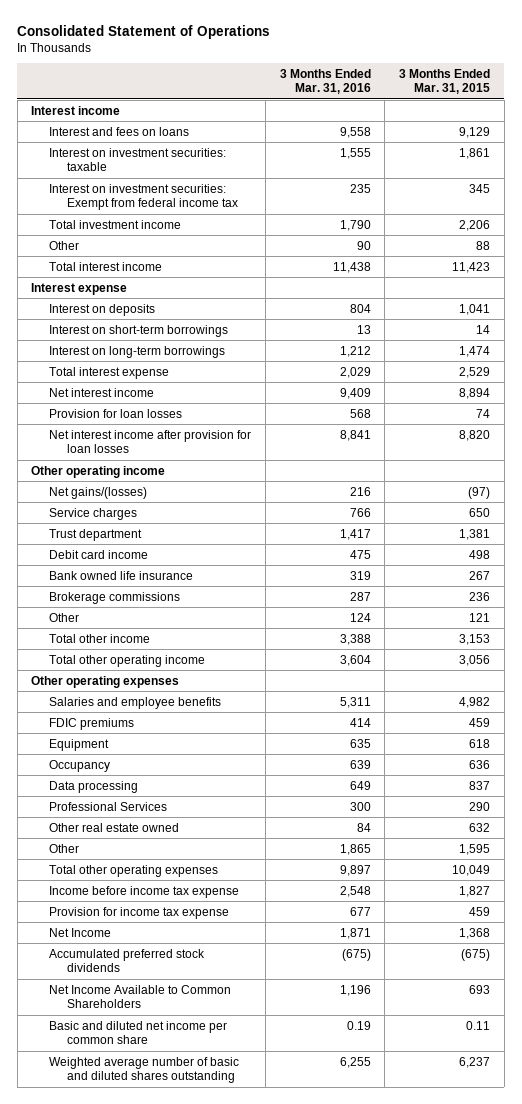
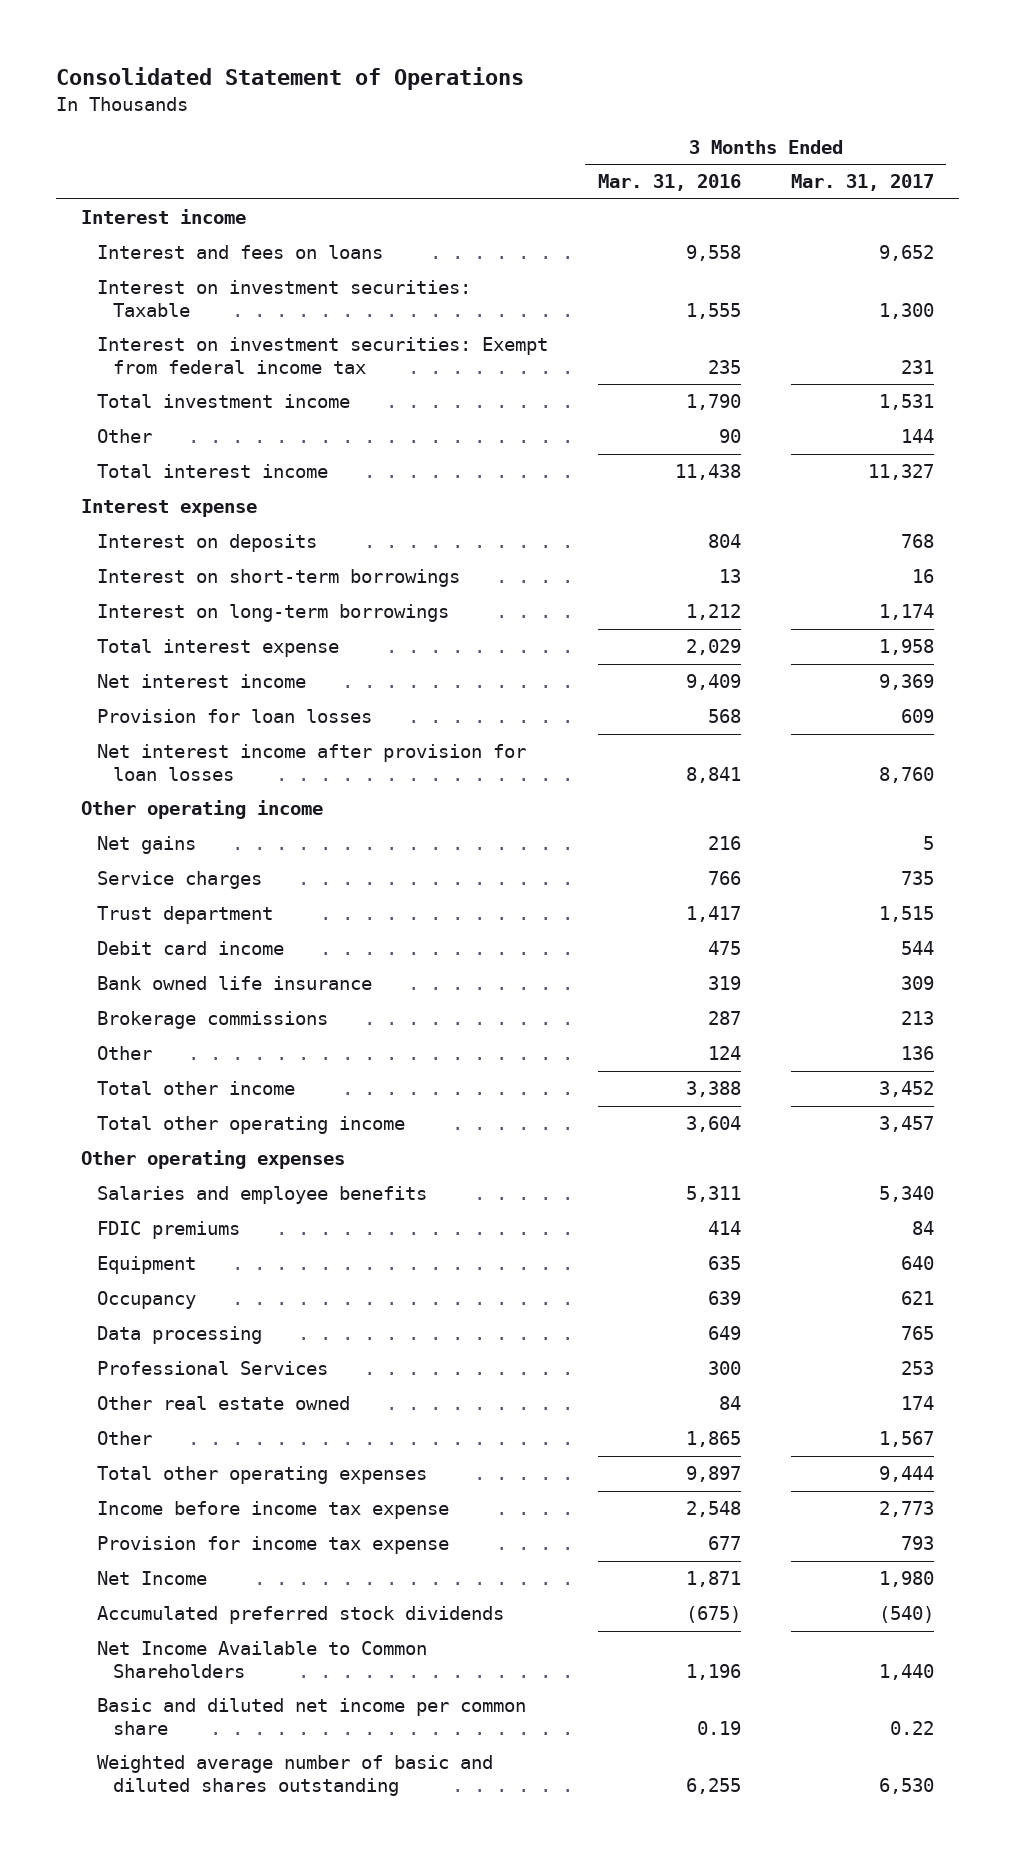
[399,69,491,95] 3 Months Ended Mar. 31, 2015 -> none
none -> [790,174,934,192] Mar. 31, 2017
[49,147,227,171] Interest on investment securities: taxable -> [97,280,472,317] Interest on investment securities: Taxable
[49,486,148,499] Net gains/(losses) -> [97,836,197,855] Net gains

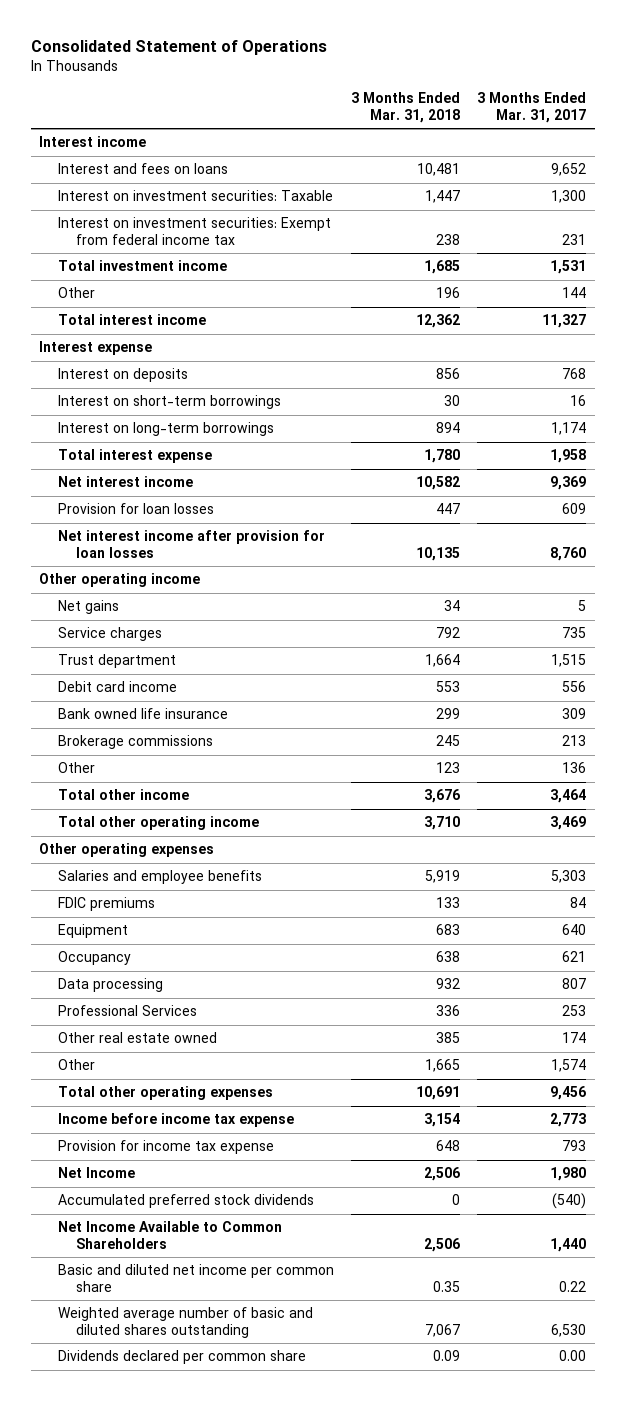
[597,174,741,192] Mar. 31, 2016 -> none
none -> [351,92,461,123] 3 Months Ended Mar. 31, 2018
[900,941,934,956] 544 -> [562,681,587,693] 556
[878,1081,934,1098] 3,452 -> [550,789,587,804] 3,464
[878,1116,934,1133] 3,457 -> [550,816,587,831] 3,469
[878,1186,934,1203] 5,340 -> [551,870,587,884] 5,303
[900,1326,934,1341] 765 -> [562,978,587,990] 807
[878,1431,934,1448] 1,567 -> [551,1059,587,1073] 1,574
[878,1466,934,1483] 9,444 -> [550,1086,587,1101] 9,456
none -> [57,1350,306,1365] Dividends declared per common share

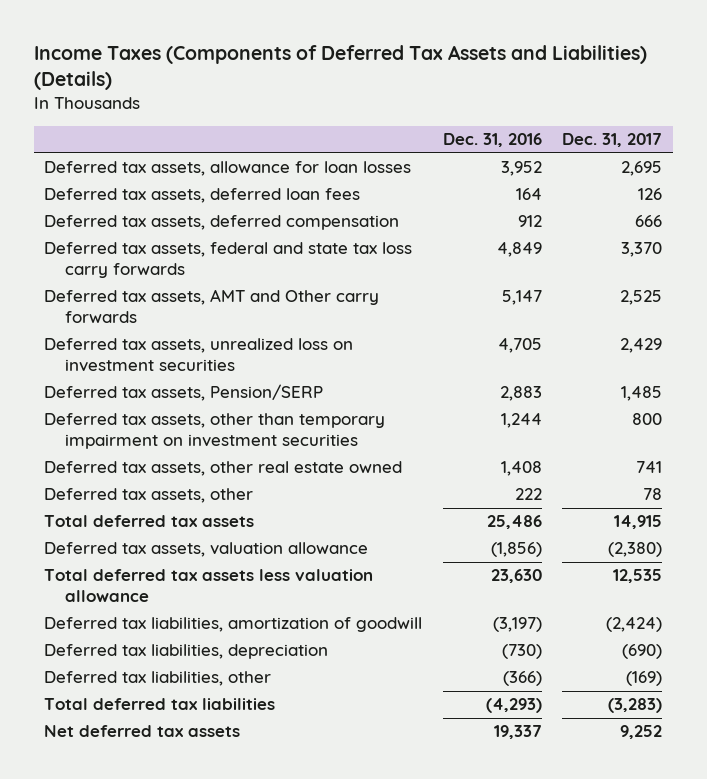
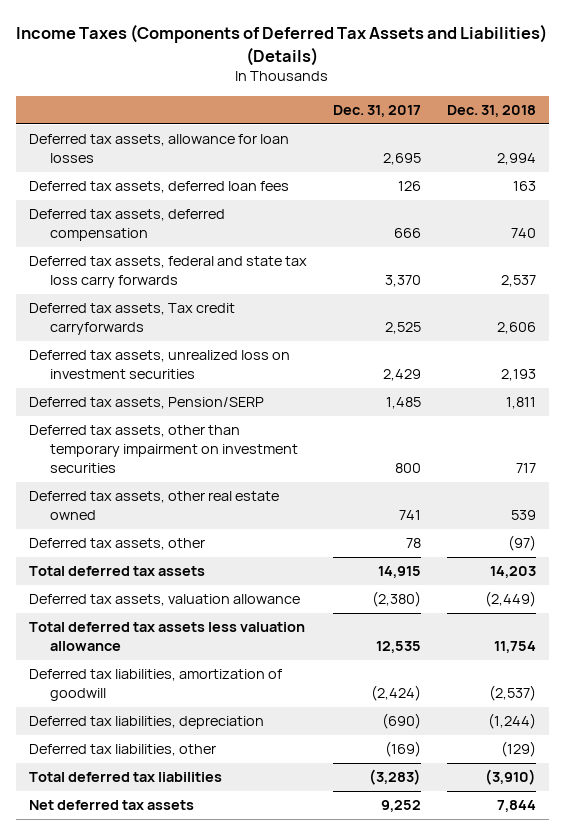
[442,133,542,148] Dec. 31, 2016 -> none
none -> [446,105,536,118] Dec. 31, 2018
[44,289,380,324] Deferred tax assets, AMT and Other carry forwards -> [29,303,236,336] Deferred tax assets, Tax credit carryforwards

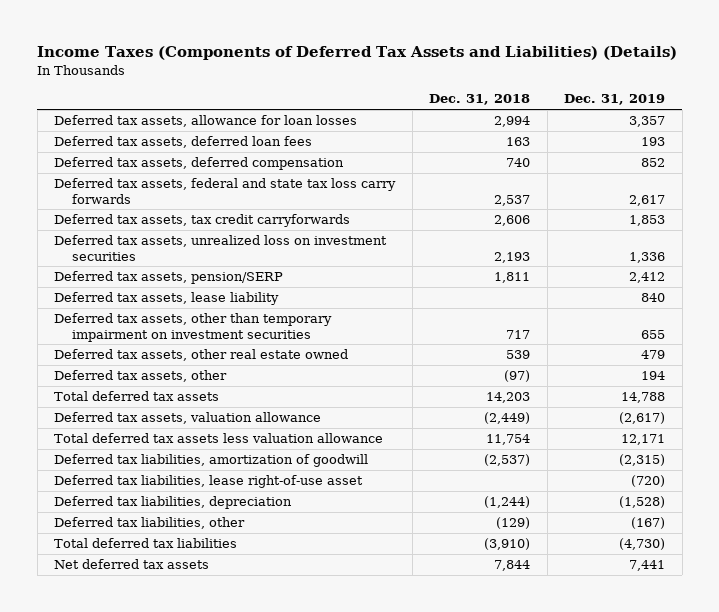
[332,105,421,118] Dec. 31, 2017 -> none
none -> [564,94,666,106] Dec. 31, 2019
[29,303,236,336] Deferred tax assets, Tax credit carryforwards -> [54,214,351,228] Deferred tax assets, tax credit carryforwards
[29,397,265,410] Deferred tax assets, Pension/SERP -> [54,271,284,285] Deferred tax assets, pension/SERP
none -> [54,292,280,306] Deferred tax assets, lease liability
none -> [54,475,364,489] Deferred tax liabilities, lease right-of-use asset

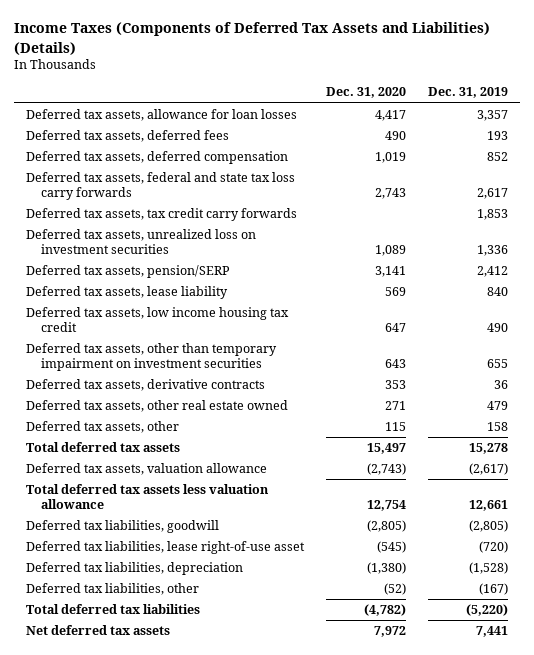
[429,94,531,106] Dec. 31, 2018 -> none
none -> [326,87,407,99] Dec. 31, 2020
[54,136,313,149] Deferred tax assets, deferred loan fees -> [25,130,229,143] Deferred tax assets, deferred fees
[54,214,351,228] Deferred tax assets, tax credit carryforwards -> [25,208,297,222] Deferred tax assets, tax credit carry forwards
none -> [25,307,289,332] Deferred tax assets, low income housing tax credit
none -> [25,379,265,392] Deferred tax assets, derivative contracts
[641,371,666,381] 194 -> [487,422,509,432] 158
[621,392,666,404] 14,788 -> [469,443,509,455] 15,278
[621,434,666,446] 12,171 -> [469,499,509,511] 12,661
[54,454,369,468] Deferred tax liabilities, amortization of goodwill -> [25,520,219,534] Deferred tax liabilities, goodwill
[619,454,666,467] (2,315) -> [469,520,509,533] (2,805)
[619,538,666,551] (4,730) -> [466,604,509,617] (5,220)

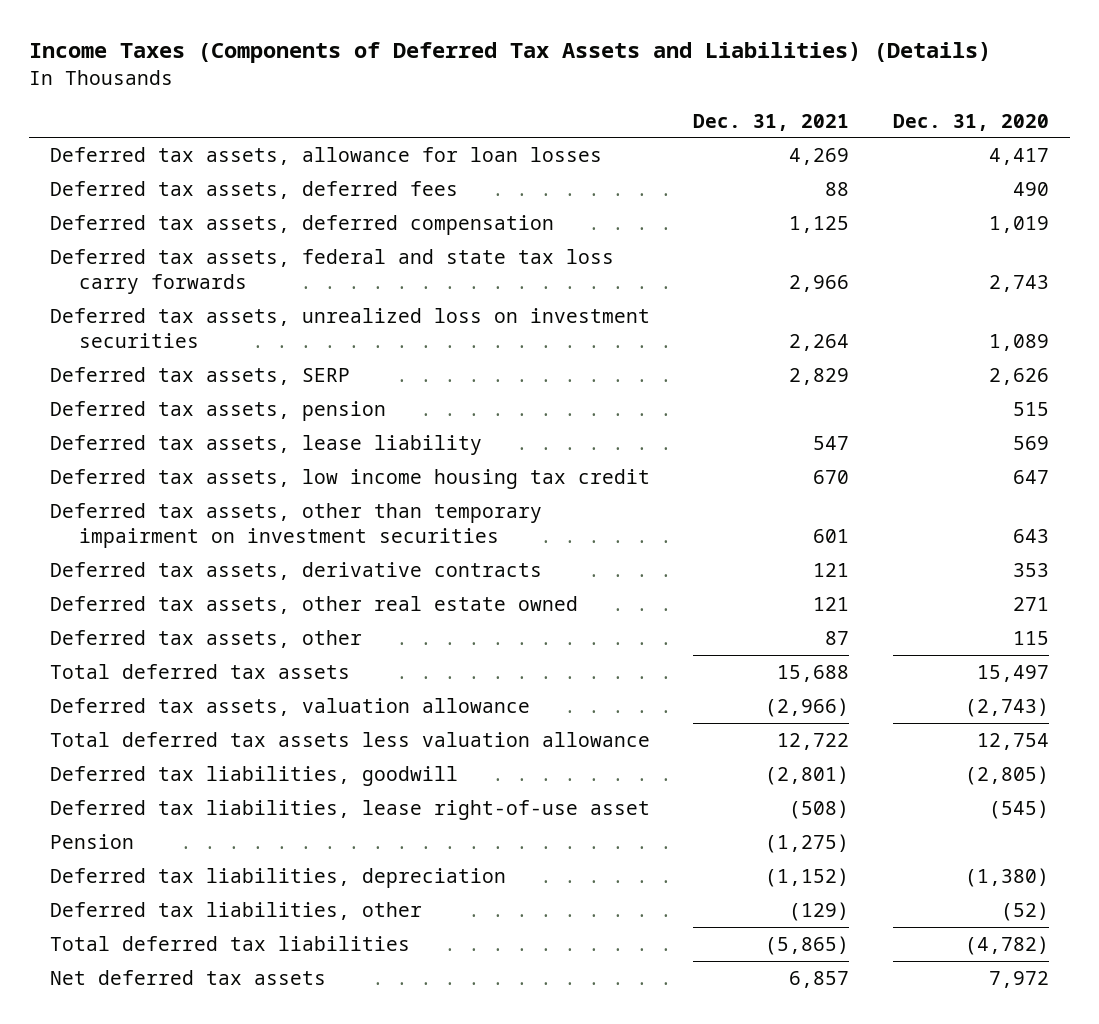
[428,87,509,99] Dec. 31, 2019 -> none
none -> [693,113,850,131] Dec. 31, 2021
[25,208,297,222] Deferred tax assets, tax credit carry forwards -> none
none -> [50,366,351,385] Deferred tax assets, SERP
[25,265,230,279] Deferred tax assets, pension/SERP -> [50,400,387,421] Deferred tax assets, pension
[375,266,407,278] 3,141 -> [1012,401,1049,416] 515
none -> [50,833,135,849] Pension

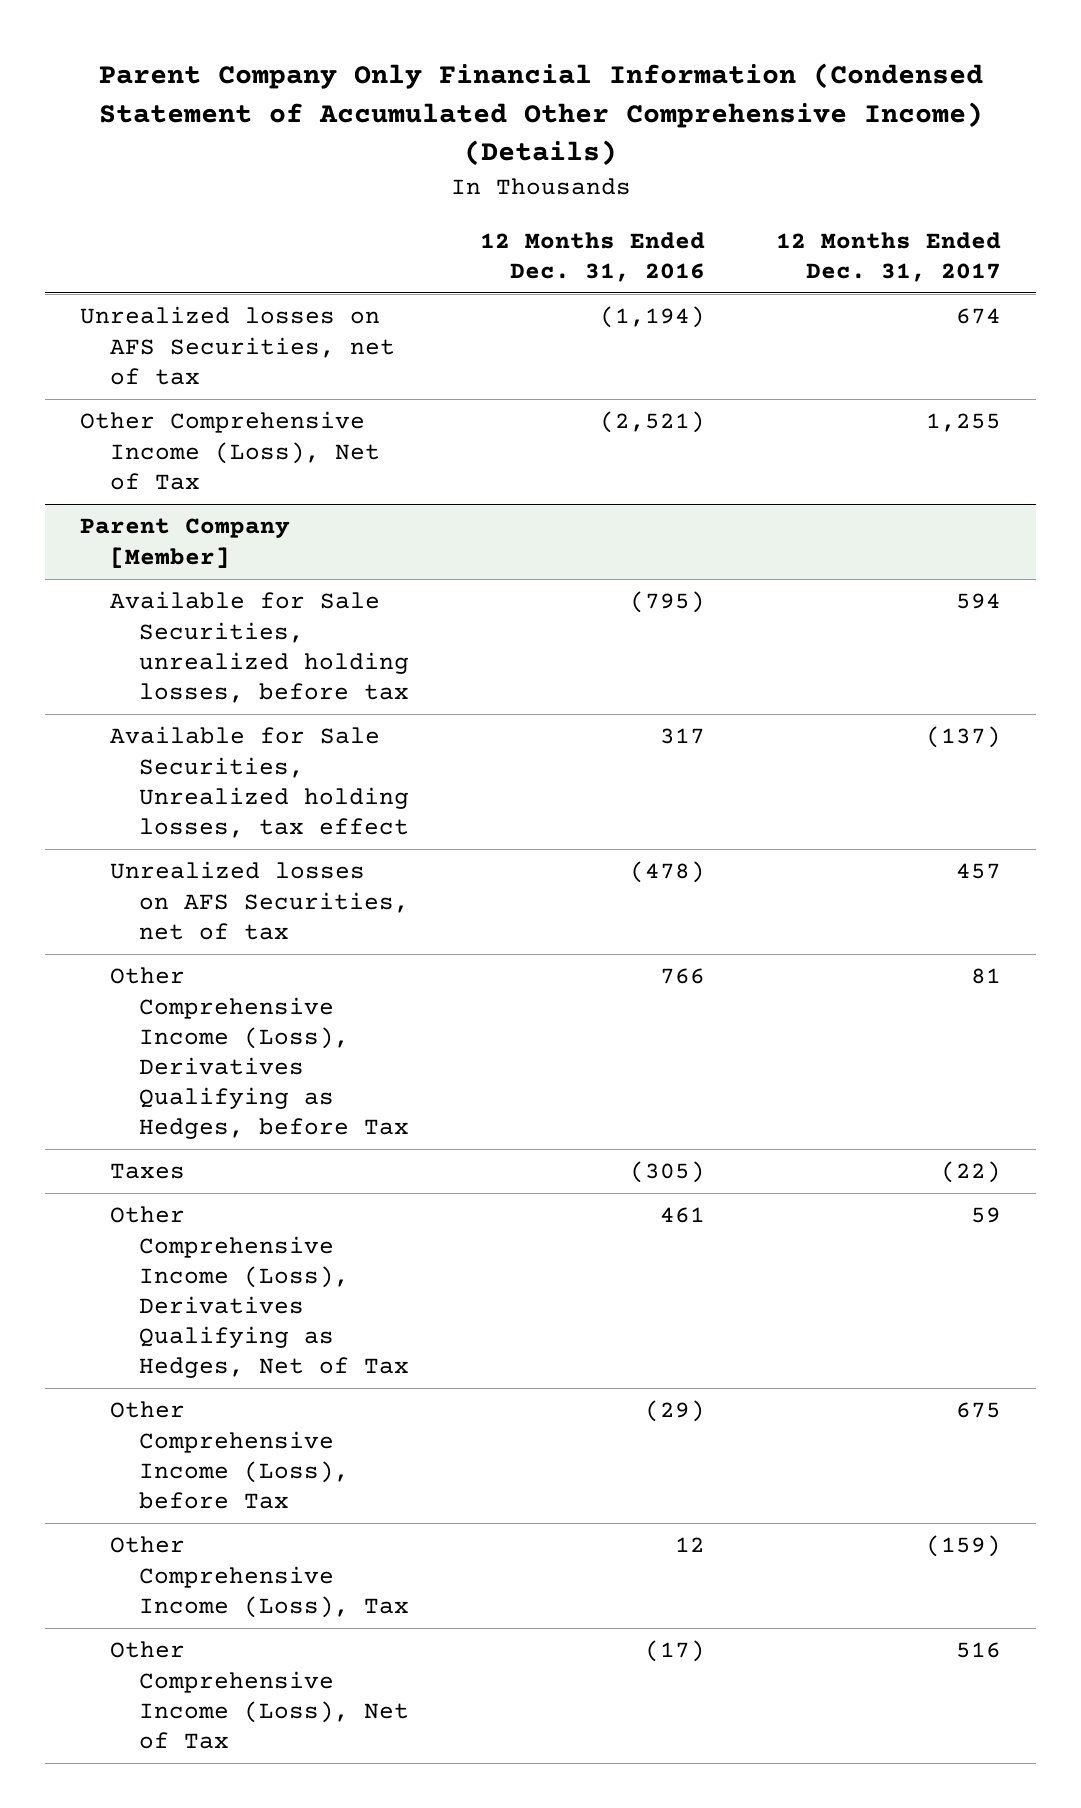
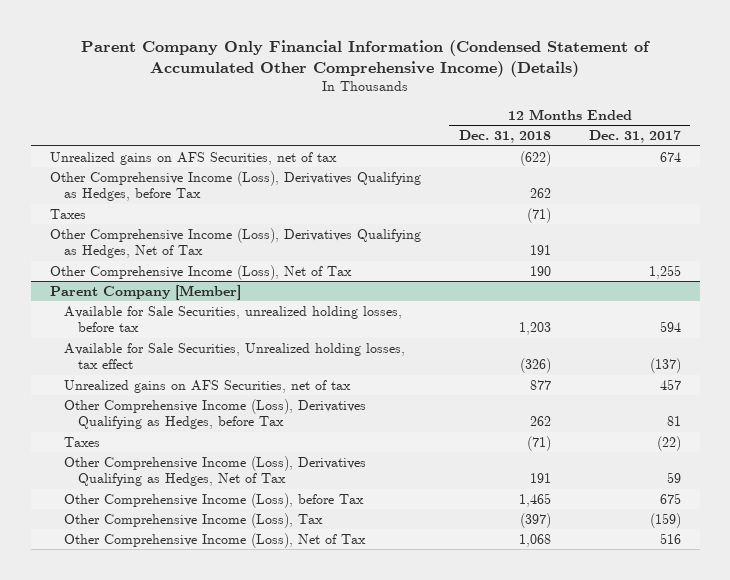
[479,231,705,282] 12 Months Ended Dec. 31, 2016 -> none
none -> [458,130,551,144] Dec. 31, 2018
[80,306,395,385] Unrealized losses on AFS Securities, net of tax -> [49,151,337,165] Unrealized gains on AFS Securities, net of tax
none -> [49,170,421,202] Other Comprehensive Income (Loss), Derivatives Qualifying as Hedges, before Tax
none -> [49,208,86,219] Taxes
none -> [49,227,421,259] Other Comprehensive Income (Loss), Derivatives Qualifying as Hedges, Net of Tax
[109,861,410,940] Unrealized losses on AFS Securities, net of tax -> [63,379,351,393] Unrealized gains on AFS Securities, net of tax

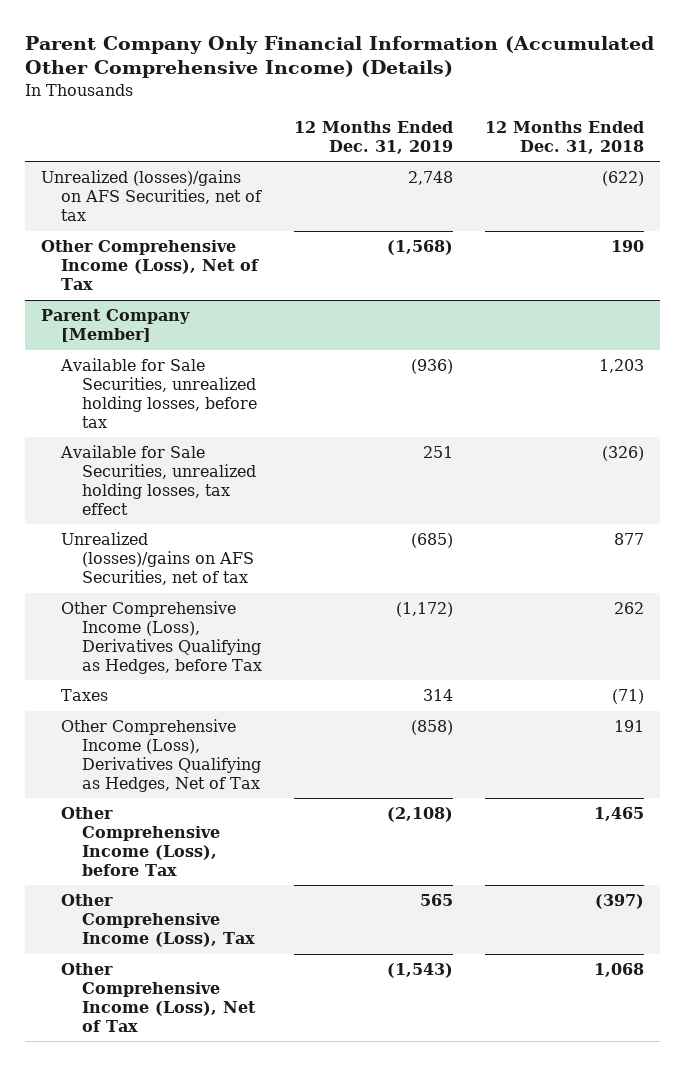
[81,39,651,77] Parent Company Only Financial Information (Condensed Statement of Accumulated Other Comprehensive Income) (Details) -> [24,35,654,79] Parent Company Only Financial Information (Accumulated Other Comprehensive Income) (Details)
[588,130,681,144] Dec. 31, 2017 -> none
none -> [293,120,453,154] 12 Months Ended Dec. 31, 2019
[49,170,421,202] Other Comprehensive Income (Loss), Derivatives Qualifying as Hedges, before Tax -> none
[49,208,86,219] Taxes -> none
[49,227,421,259] Other Comprehensive Income (Loss), Derivatives Qualifying as Hedges, Net of Tax -> none
[49,151,337,165] Unrealized gains on AFS Securities, net of tax -> [40,170,263,221] Unrealized (losses)/gains on AFS Securities, net of tax
[63,342,405,370] Available for Sale Securities, Unrealized holding losses, tax effect -> [60,445,256,515] Available for Sale Securities, unrealized holding losses, tax effect
[63,379,351,393] Unrealized gains on AFS Securities, net of tax -> [61,532,254,585] Unrealized (losses)/gains on AFS Securities, net of tax

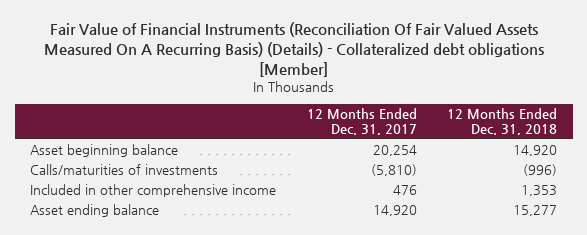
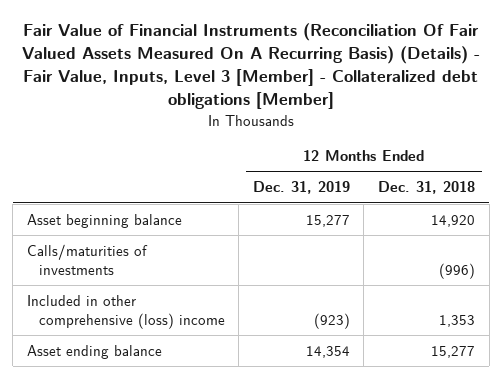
[43,22,544,77] Fair Value of Financial Instruments (Reconciliation Of Fair Valued Assets Measured On A Recurring Basis) (Details) - Collateralized debt obligations [Member] -> [21,22,480,110] Fair Value of Financial Instruments (Reconciliation Of Fair Valued Assets Measured On A Recurring Basis) (Details) - Fair Value, Inputs, Level 3 [Member] - Collateralized debt obligations [Member]
[306,108,417,136] 12 Months Ended Dec. 31, 2017 -> none
none -> [252,181,350,195] Dec. 31, 2019
[29,184,276,198] Included in other comprehensive income -> [26,294,225,330] Included in other comprehensive (loss) income

